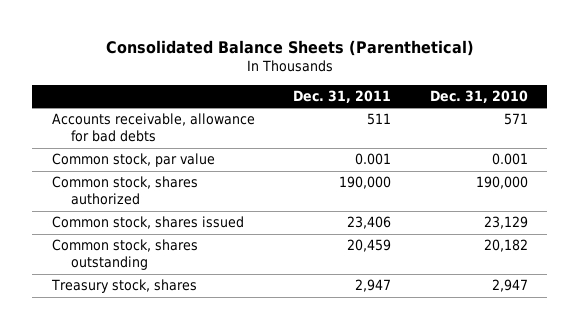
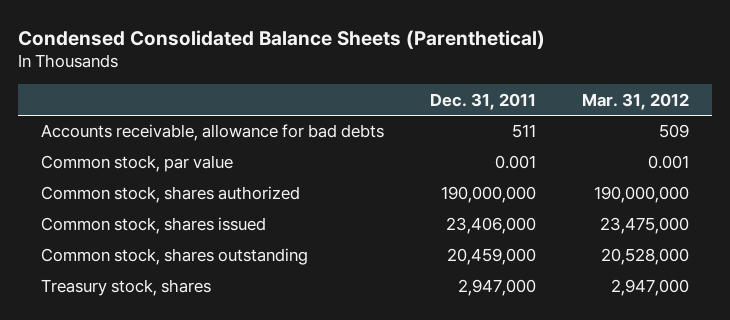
[105,40,474,57] Consolidated Balance Sheets (Parenthetical) -> [18,29,546,49] Condensed Consolidated Balance Sheets (Parenthetical)
[429,90,528,104] Dec. 31, 2010 -> none
none -> [582,92,690,110] Mar. 31, 2012
[339,176,392,190] 190,000 -> [441,186,537,204] 190,000,000
[347,216,392,230] 23,406 -> [446,217,537,235] 23,406,000
[347,239,392,253] 20,459 -> [447,248,537,266] 20,459,000
[355,279,392,293] 2,947 -> [458,279,537,297] 2,947,000

